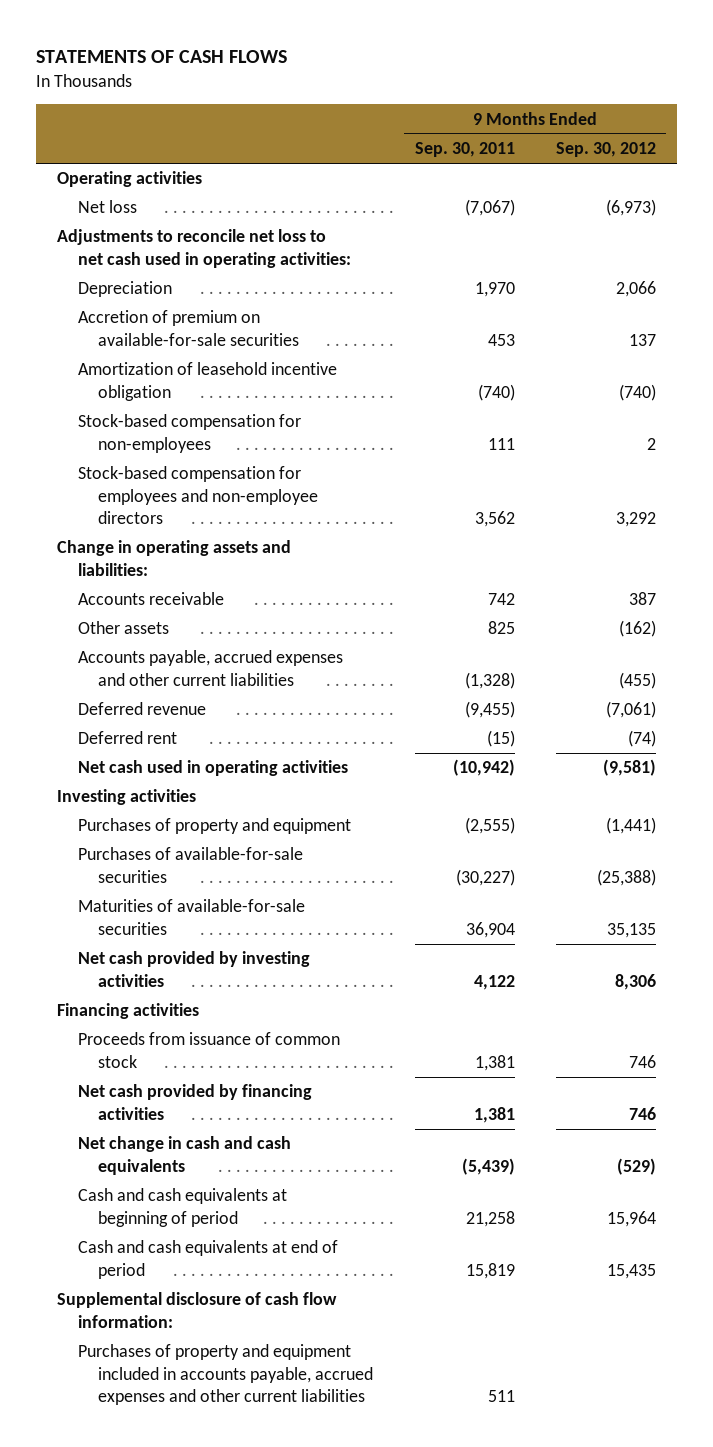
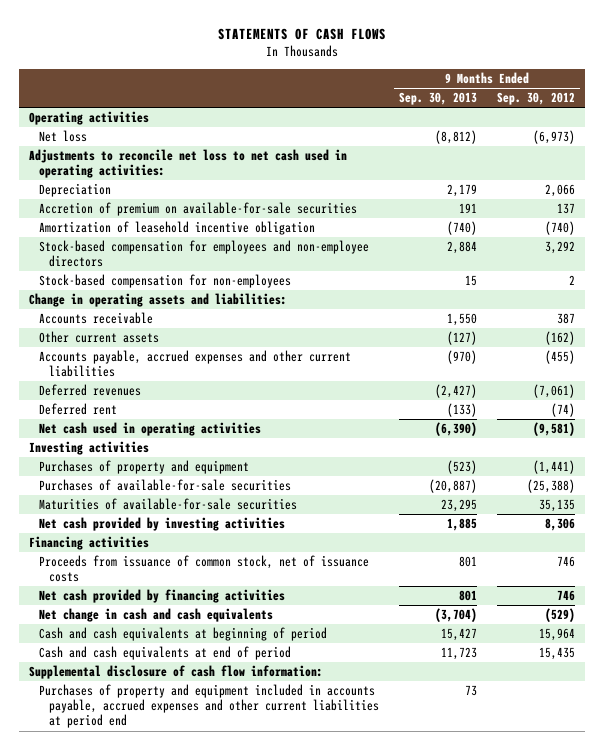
[414,142,515,158] Sep. 30, 2011 -> none
none -> [399,92,478,106] Sep. 30, 2013
[77,414,301,453] Stock-based compensation for non-employees -> [39,273,292,288] Stock-based compensation for non-employees
[77,621,169,635] Other assets -> [39,330,160,343] Other current assets
[77,702,206,716] Deferred revenue -> [39,383,142,396] Deferred revenues
[77,1032,340,1068] Proceeds from issuance of common stock -> [39,554,370,583] Proceeds from issuance of common stock, net of issuance costs
[77,1344,374,1406] Purchases of property and equipment included in accounts payable, accrued expenses and other current liabilities -> [39,683,380,729] Purchases of property and equipment included in accounts payable, accrued expenses and other current liabilities at period end

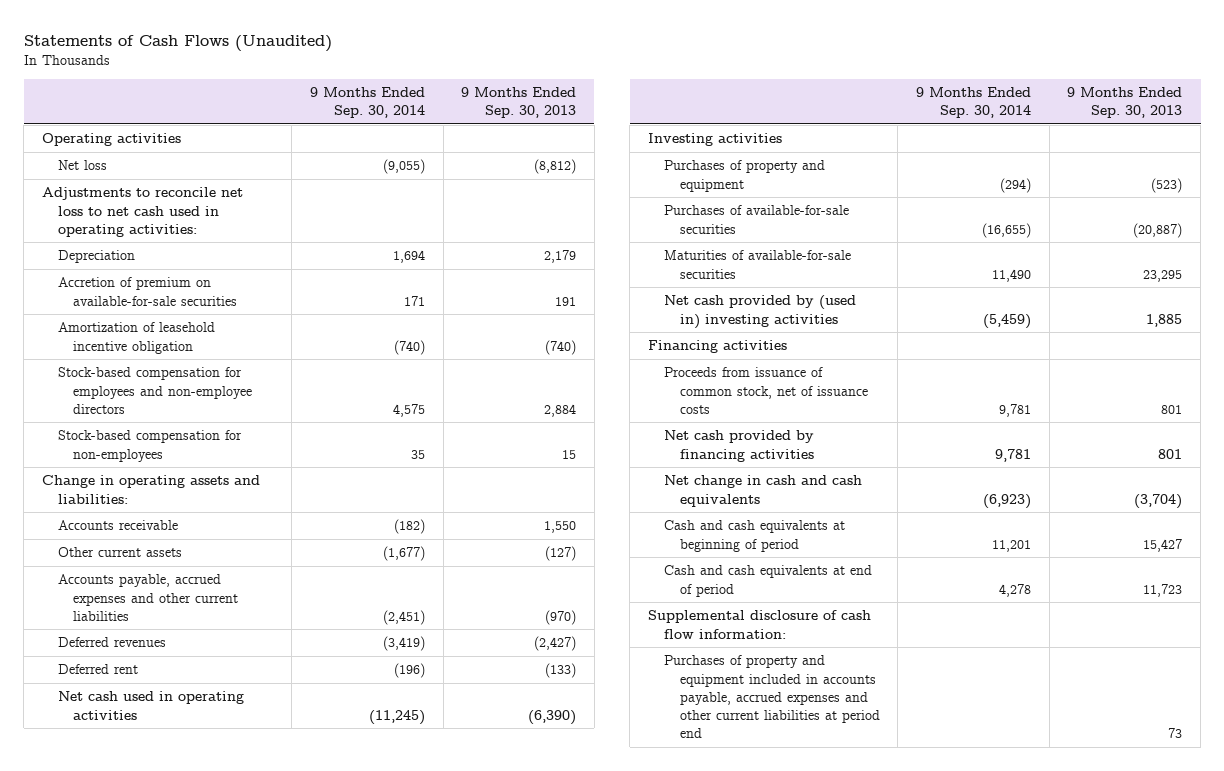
[218,28,387,41] STATEMENTS OF CASH FLOWS -> [23,34,332,52] Statements of Cash Flows (Unaudited)
[497,92,576,106] Sep. 30, 2012 -> none
none -> [309,87,425,119] 9 Months Ended Sep. 30, 2014
[39,516,286,531] Net cash provided by investing activities -> [663,295,856,329] Net cash provided by (used in) investing activities

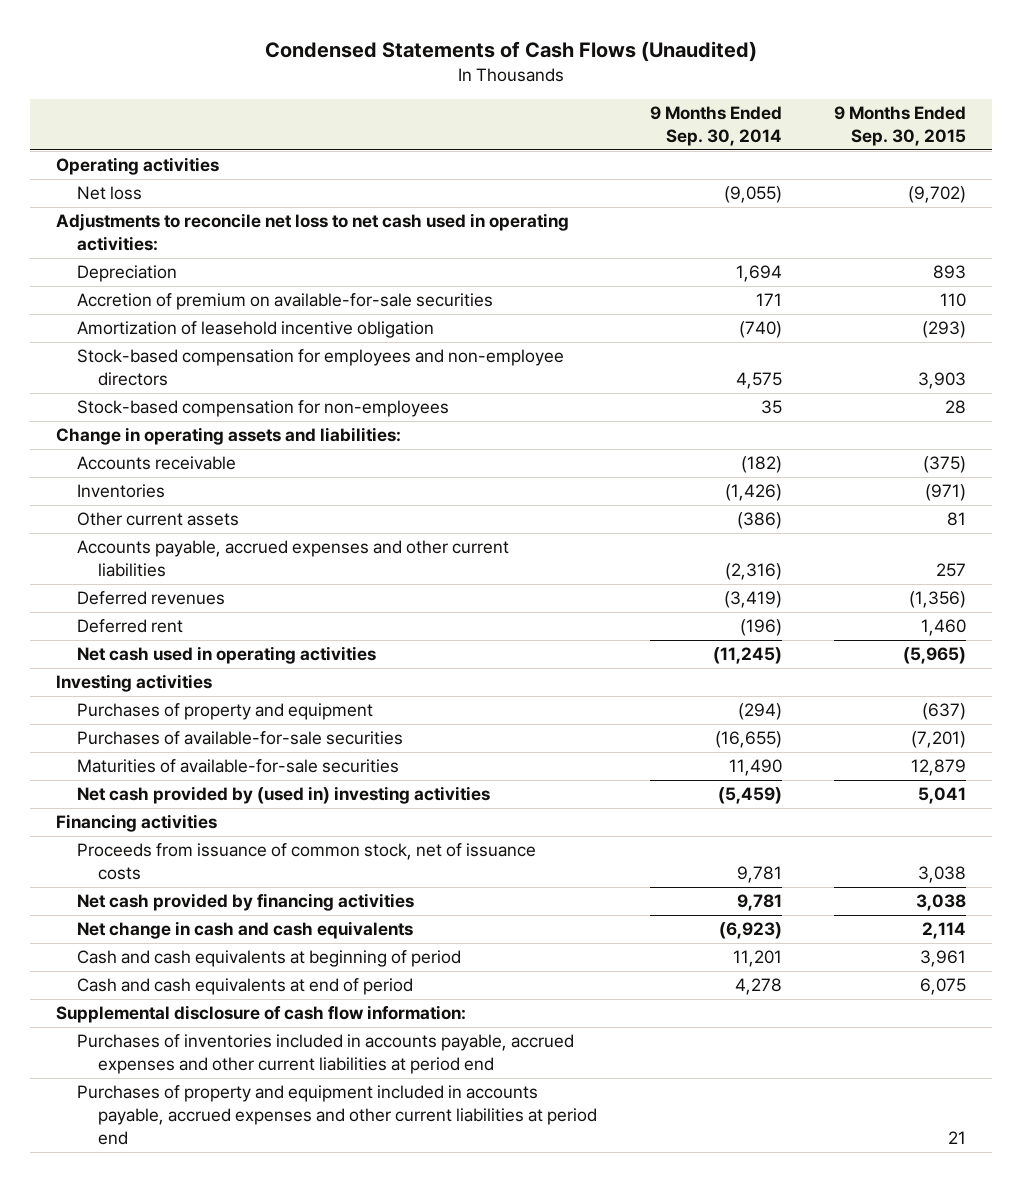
[23,34,332,52] Statements of Cash Flows (Unaudited) -> [264,41,757,63] Condensed Statements of Cash Flows (Unaudited)
[461,87,577,119] 9 Months Ended Sep. 30, 2013 -> none
none -> [833,106,966,147] 9 Months Ended Sep. 30, 2015
none -> [77,484,166,499] Inventories
[382,546,425,562] (1,677) -> [736,512,782,530] (386)
[382,609,425,625] (2,451) -> [724,563,782,581] (2,316)
none -> [77,1034,575,1075] Purchases of inventories included in accounts payable, accrued expenses and other current liabilities at period end

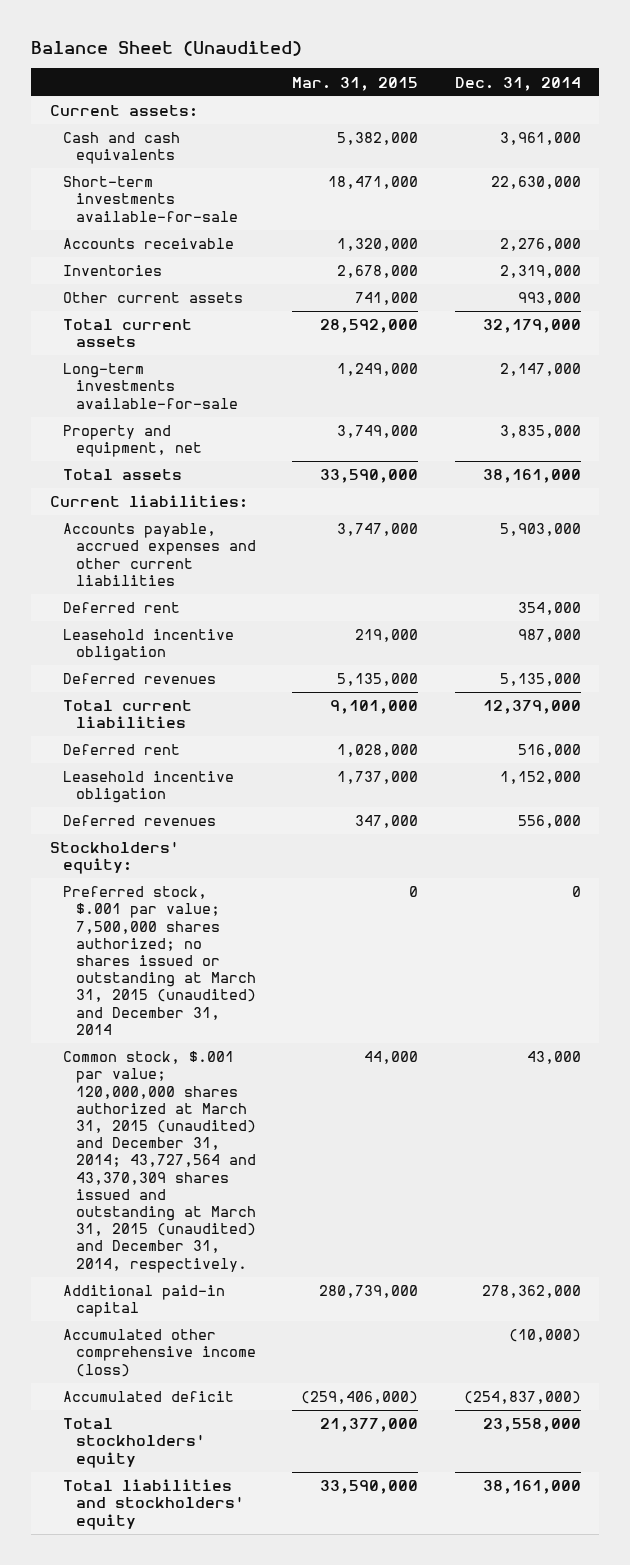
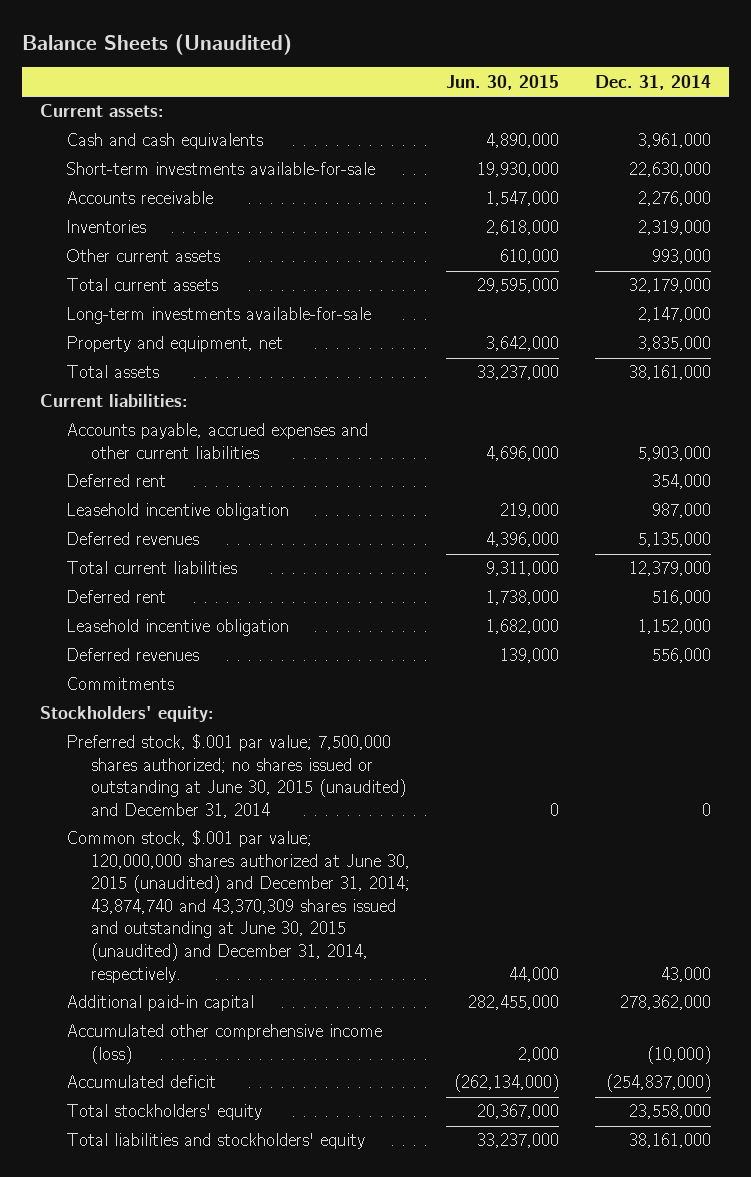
[31,40,303,56] Balance Sheet (Unaudited) -> [22,33,293,55] Balance Sheets (Unaudited)
[292,76,419,91] Mar. 31, 2015 -> none
none -> [446,74,560,90] Jun. 30, 2015
none -> [65,677,174,691] Commitments
[62,886,256,1035] Preferred stock, $.001 par value; 7,500,000 shares authorized; no shares issued or outstanding at March 31, 2015 (unaudited) and December 31, 2014 -> [65,734,407,818] Preferred stock, $.001 par value; 7,500,000 shares authorized; no shares issued or outstanding at June 30, 2015 (unaudited) and December 31, 2014
[62,1051,256,1273] Common stock, $.001 par value; 120,000,000 shares authorized at March 31, 2015 (unaudited) and December 31, 2014; 43,727,564 and 43,370,309 shares issued and outstanding at March 31, 2015 (unaudited) and December 31, 2014, respectively. -> [65,830,411,983] Common stock, $.001 par value; 120,000,000 shares authorized at June 30, 2015 (unaudited) and December 31, 2014; 43,874,740 and 43,370,309 shares issued and outstanding at June 30, 2015 (unaudited) and December 31, 2014, respectively.

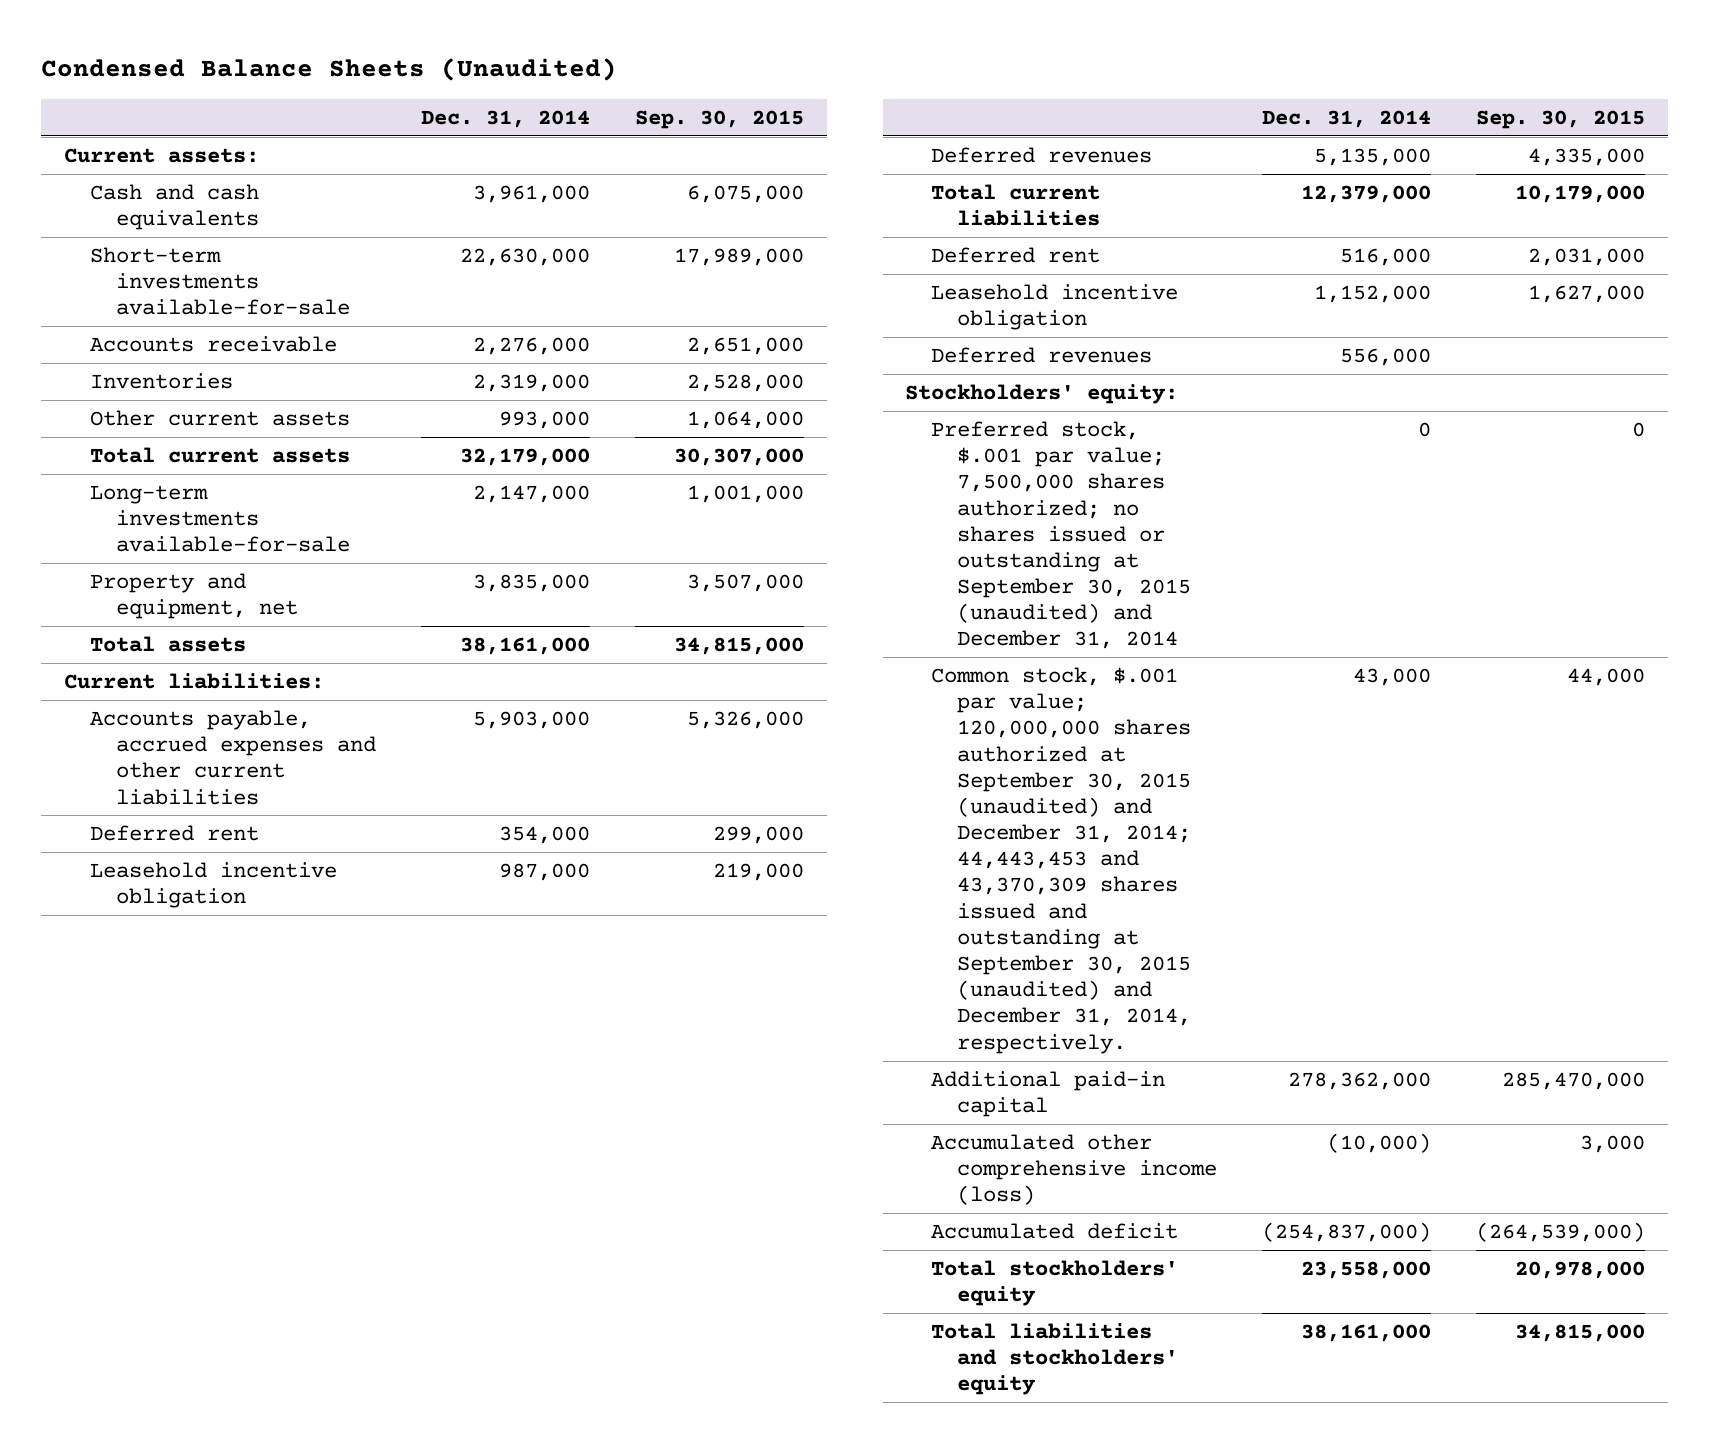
[22,33,293,55] Balance Sheets (Unaudited) -> [41,58,618,82] Condensed Balance Sheets (Unaudited)
[446,74,560,90] Jun. 30, 2015 -> none
none -> [635,109,805,129] Sep. 30, 2015
[65,677,174,691] Commitments -> none
[65,734,407,818] Preferred stock, $.001 par value; 7,500,000 shares authorized; no shares issued or outstanding at June 30, 2015 (unaudited) and December 31, 2014 -> [931,420,1191,650] Preferred stock, $.001 par value; 7,500,000 shares authorized; no shares issued or outstanding at September 30, 2015 (unaudited) and December 31, 2014
[65,830,411,983] Common stock, $.001 par value; 120,000,000 shares authorized at June 30, 2015 (unaudited) and December 31, 2014; 43,874,740 and 43,370,309 shares issued and outstanding at June 30, 2015 (unaudited) and December 31, 2014, respectively. -> [931,666,1191,1054] Common stock, $.001 par value; 120,000,000 shares authorized at September 30, 2015 (unaudited) and December 31, 2014; 44,443,453 and 43,370,309 shares issued and outstanding at September 30, 2015 (unaudited) and December 31, 2014, respectively.

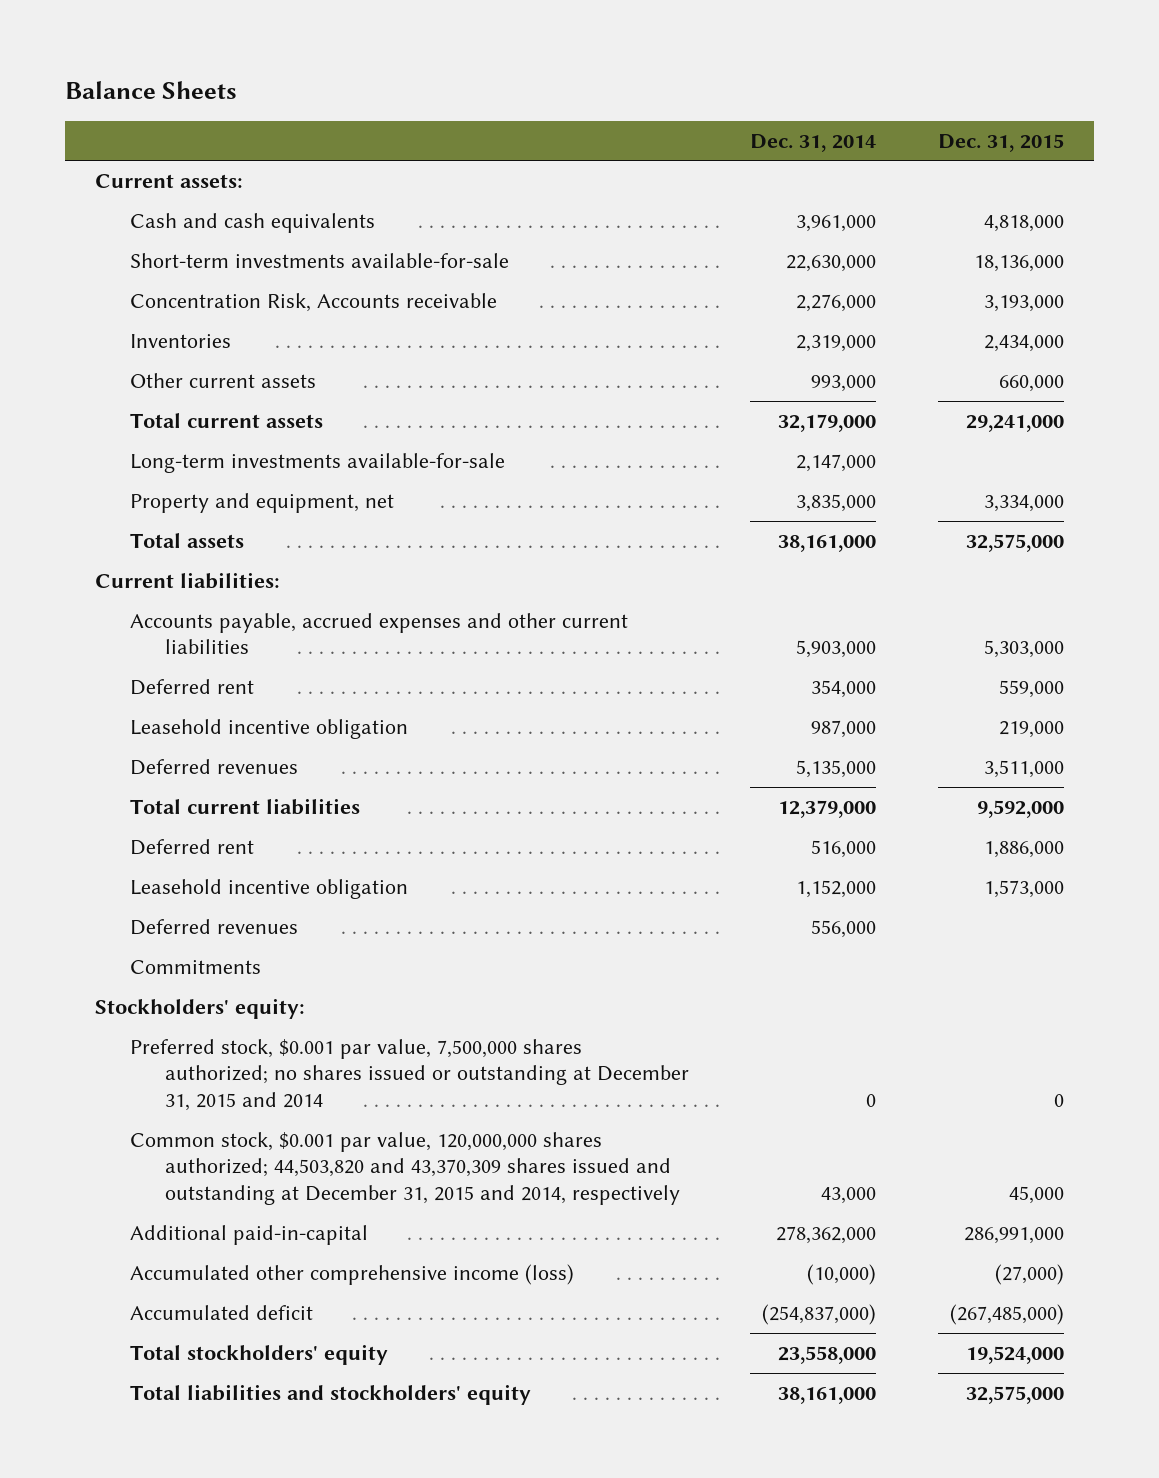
[41,58,618,82] Condensed Balance Sheets (Unaudited) -> [64,80,237,99] Balance Sheets
[635,109,805,129] Sep. 30, 2015 -> none
none -> [937,133,1064,152] Dec. 31, 2015
[89,335,337,352] Accounts receivable -> [130,292,498,312] Concentration Risk, Accounts receivable
none -> [130,959,262,974] Commitments
[931,420,1191,650] Preferred stock, $.001 par value; 7,500,000 shares authorized; no shares issued or outstanding at September 30, 2015 (unaudited) and December 31, 2014 -> [130,1038,690,1111] Preferred stock, $0.001 par value, 7,500,000 shares authorized; no shares issued or outstanding at December 31, 2015 and 2014
[931,666,1191,1054] Common stock, $.001 par value; 120,000,000 shares authorized at September 30, 2015 (unaudited) and December 31, 2014; 44,443,453 and 43,370,309 shares issued and outstanding at September 30, 2015 (unaudited) and December 31, 2014, respectively. -> [130,1131,681,1205] Common stock, $0.001 par value, 120,000,000 shares authorized; 44,503,820 and 43,370,309 shares issued and outstanding at December 31, 2015 and 2014, respectively
[931,1070,1166,1118] Additional paid-in capital -> [130,1224,369,1245] Additional paid-in-capital

